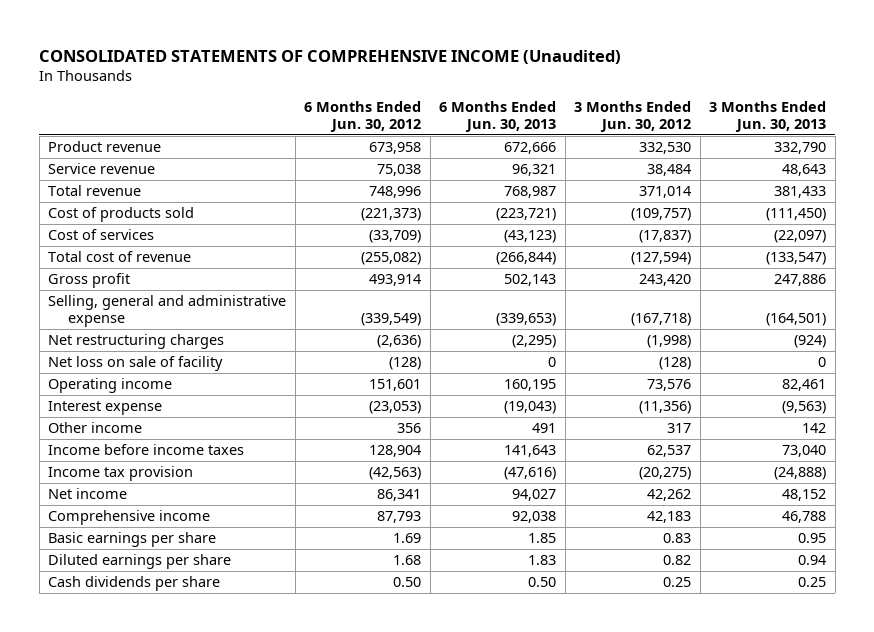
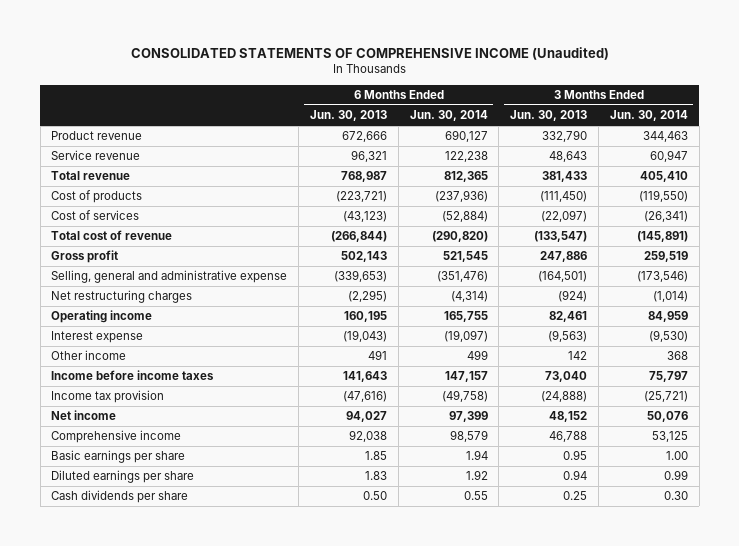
[304,100,422,132] 6 Months Ended Jun. 30, 2012 -> none
[574,100,692,132] 3 Months Ended Jun. 30, 2012 -> none
none -> [409,110,488,122] Jun. 30, 2014
none -> [609,110,688,122] Jun. 30, 2014
[48,207,195,223] Cost of products sold -> [51,190,143,204] Cost of products
[48,356,224,372] Net loss on sale of facility -> none

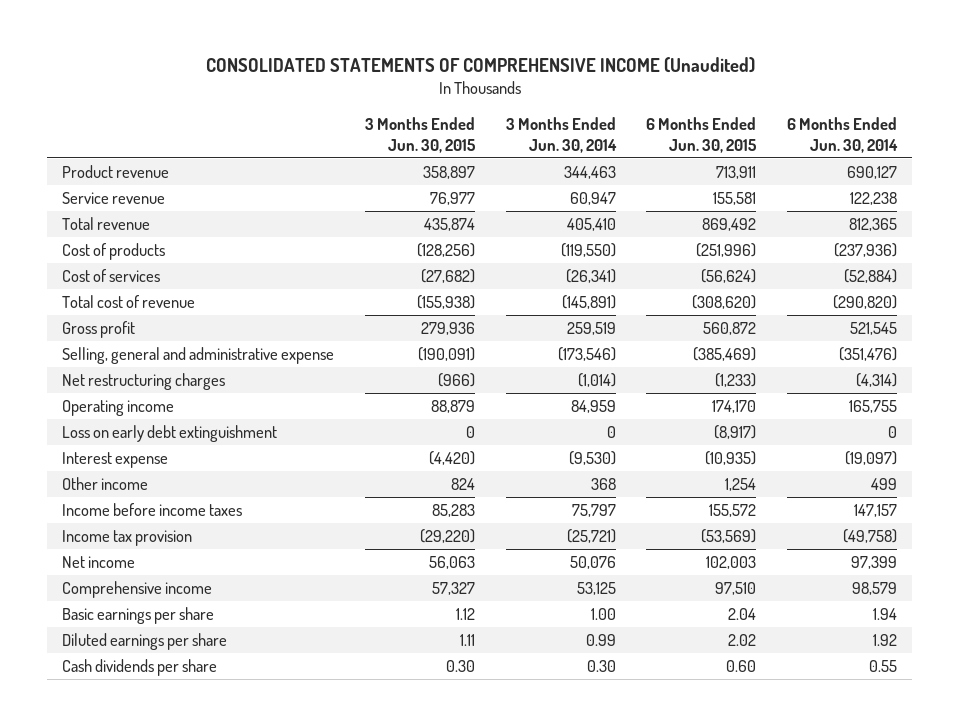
[309,110,387,122] Jun. 30, 2013 -> none
[510,110,588,122] Jun. 30, 2013 -> none
none -> [365,116,477,153] 3 Months Ended Jun. 30, 2015
none -> [646,116,758,153] 6 Months Ended Jun. 30, 2015
none -> [62,424,278,442] Loss on early debt extinguishment

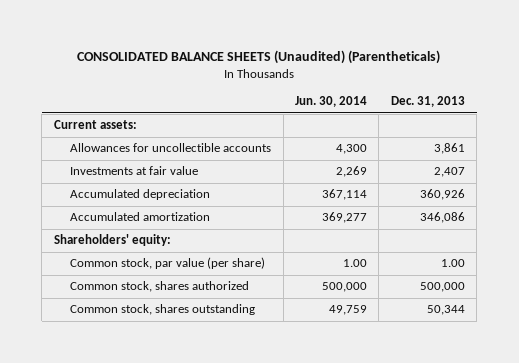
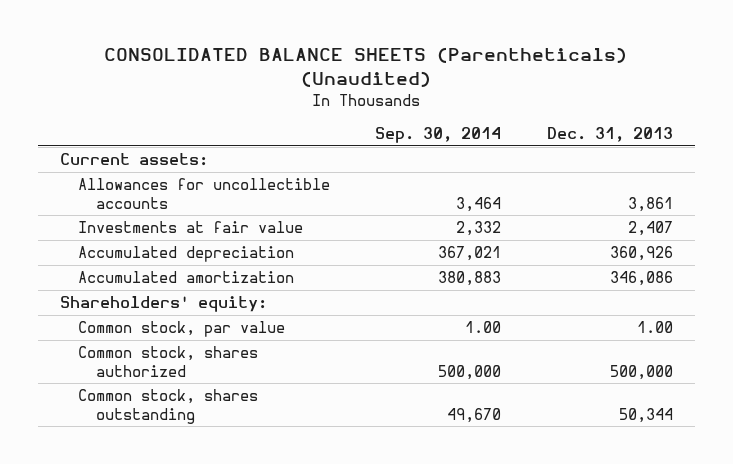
[77,49,441,64] CONSOLIDATED BALANCE SHEETS (Unaudited) (Parentheticals) -> [104,47,628,88] CONSOLIDATED BALANCE SHEETS (Parentheticals) (Unaudited)
[295,96,368,108] Jun. 30, 2014 -> none
none -> [375,126,502,143] Sep. 30, 2014
[70,257,266,270] Common stock, par value (per share) -> [78,321,286,338] Common stock, par value

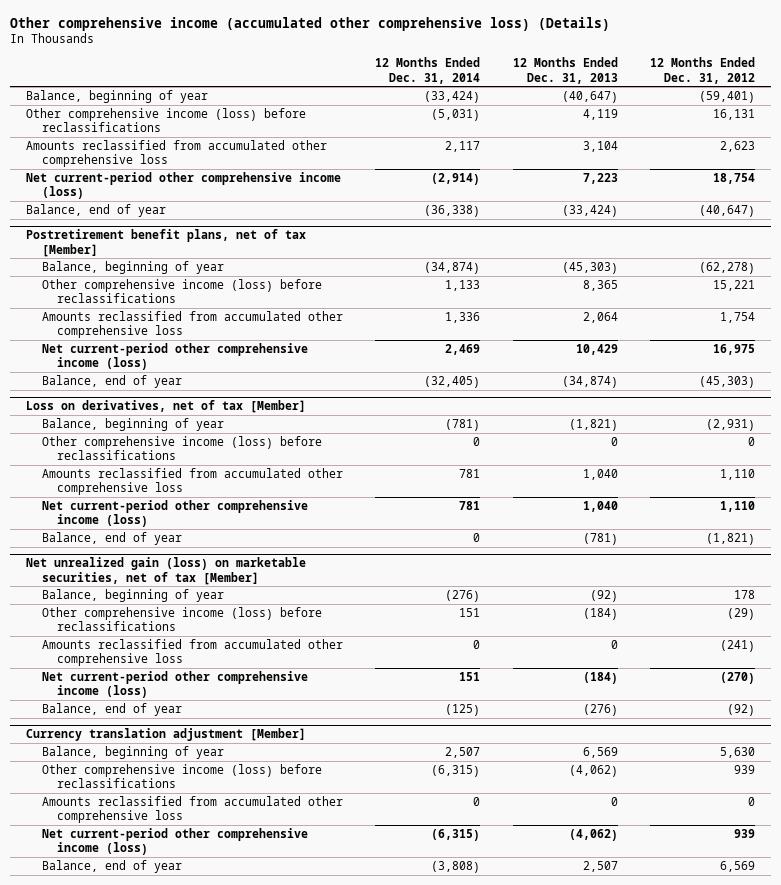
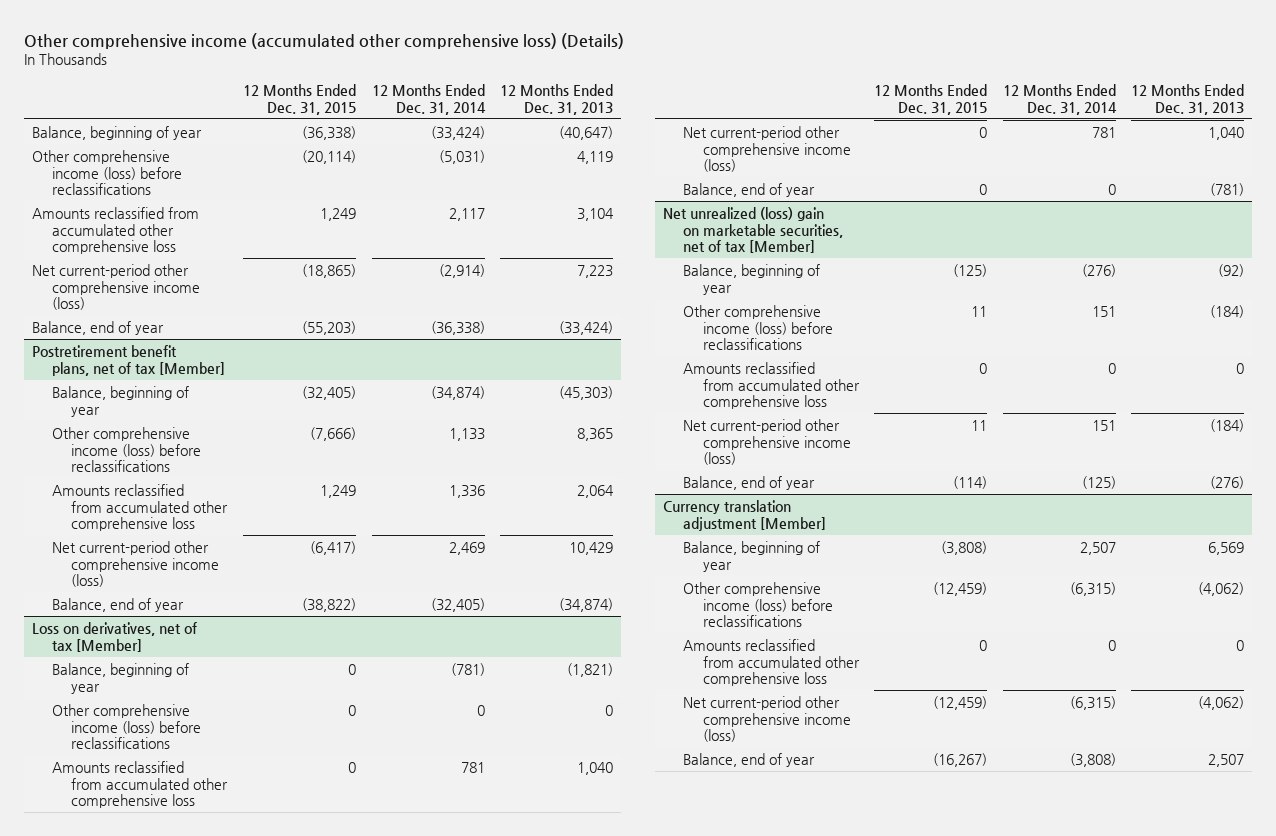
[650,57,756,84] 12 Months Ended Dec. 31, 2012 -> none
none -> [242,83,356,115] 12 Months Ended Dec. 31, 2015
[26,557,307,585] Net unrealized gain (loss) on marketable securities, net of tax [Member] -> [663,206,843,254] Net unrealized (loss) gain on marketable securities, net of tax [Member]

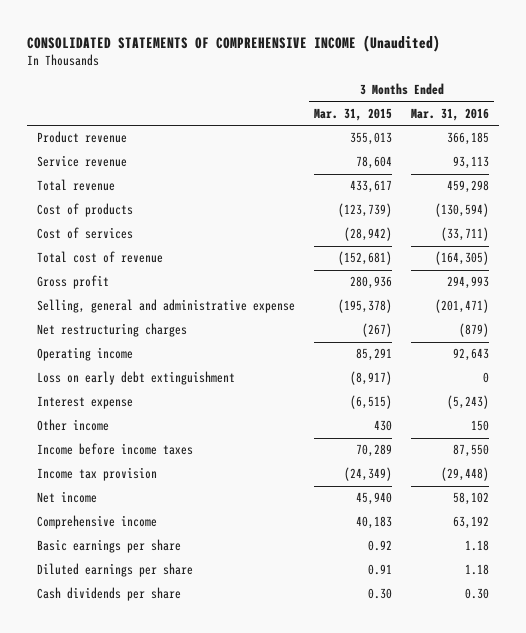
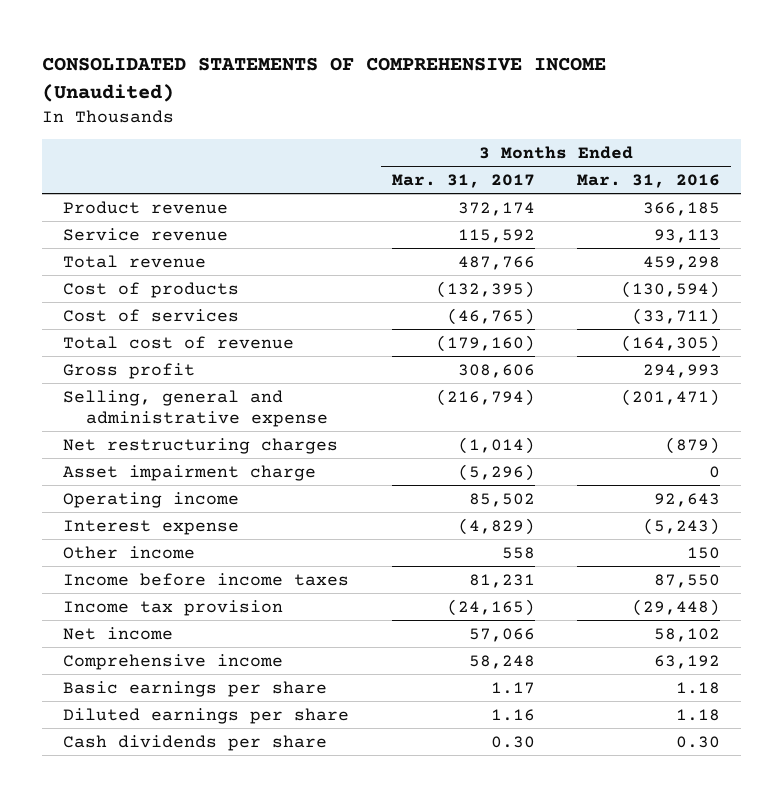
[314,108,393,122] Mar. 31, 2015 -> none
none -> [391,173,535,188] Mar. 31, 2017
none -> [63,464,317,481] Asset impairment charge
[36,371,235,386] Loss on early debt extinguishment -> none

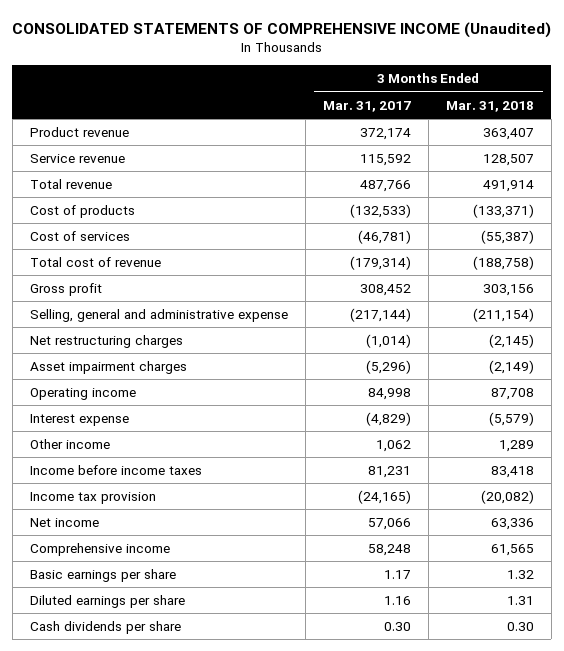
[576,173,720,188] Mar. 31, 2016 -> none
none -> [445,100,534,112] Mar. 31, 2018
[435,280,535,298] (132,395) -> [349,203,411,218] (132,533)
[446,307,535,325] (46,765) -> [357,229,411,244] (46,781)
[435,334,535,352] (179,160) -> [349,255,411,270] (179,314)
[457,363,535,378] 308,606 -> [359,283,411,296] 308,452
[435,388,535,406] (216,794) -> [349,307,411,322] (217,144)
[63,464,317,481] Asset impairment charge -> [29,360,187,374] Asset impairment charges
[468,492,535,507] 85,502 -> [367,387,411,400] 84,998
[501,546,535,559] 558 -> [375,439,411,452] 1,062

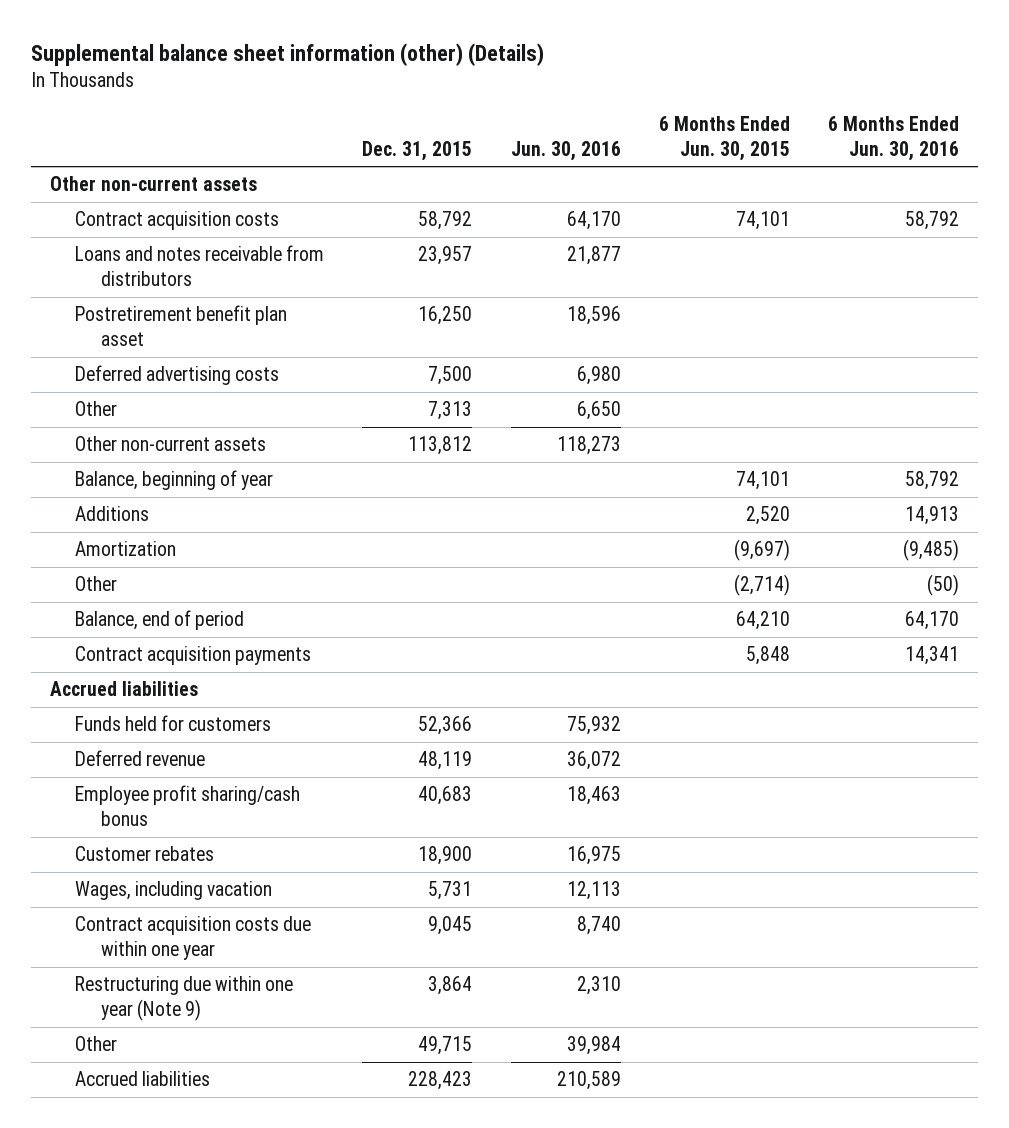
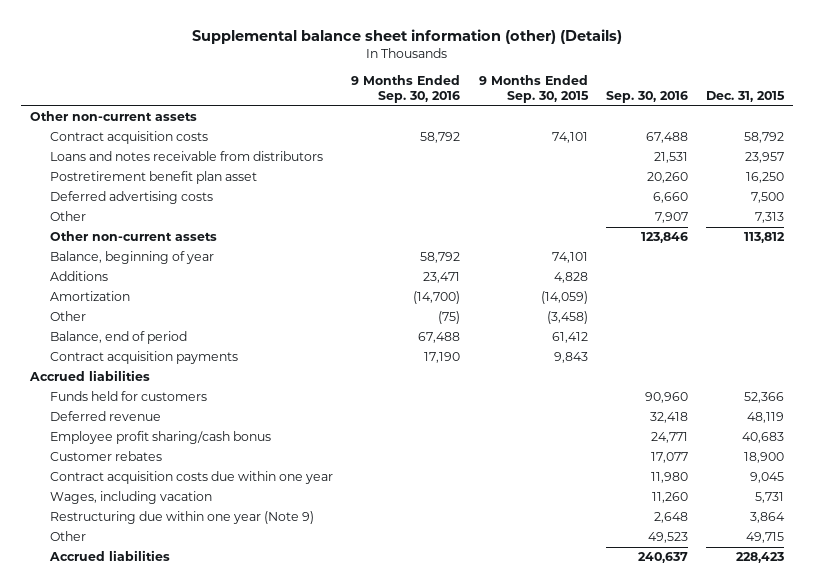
[510,140,621,161] Jun. 30, 2016 -> none
[658,115,790,161] 6 Months Ended Jun. 30, 2015 -> none
[827,115,959,161] 6 Months Ended Jun. 30, 2016 -> none
none -> [351,74,461,104] 9 Months Ended Sep. 30, 2016
none -> [478,74,589,104] 9 Months Ended Sep. 30, 2015
none -> [605,91,688,104] Sep. 30, 2016
[75,881,273,901] Wages, including vacation -> [49,491,212,505] Wages, including vacation

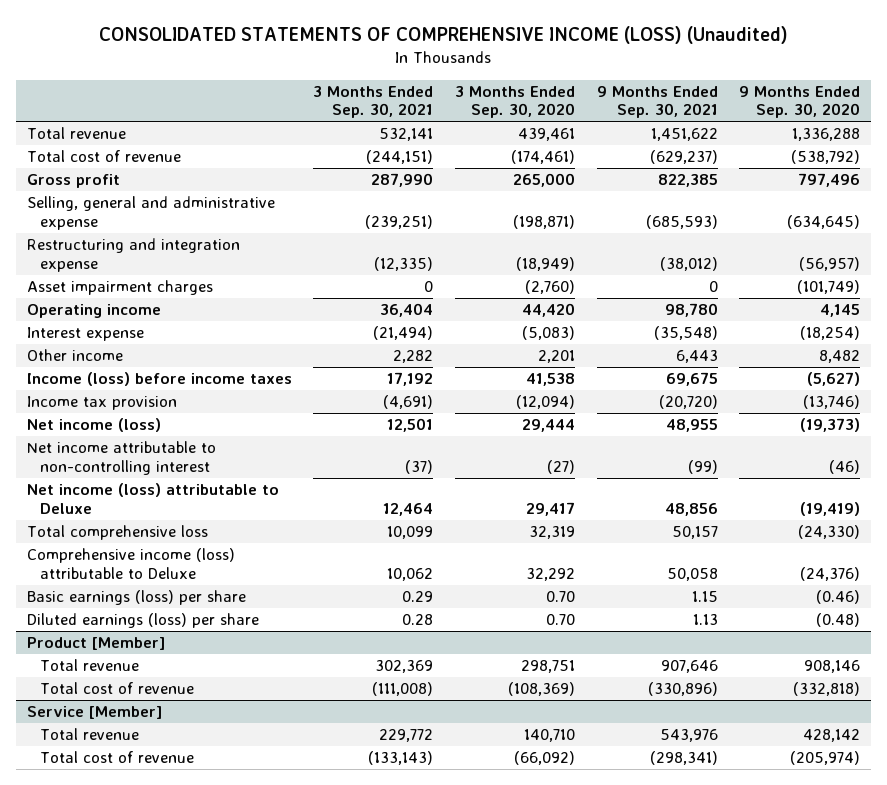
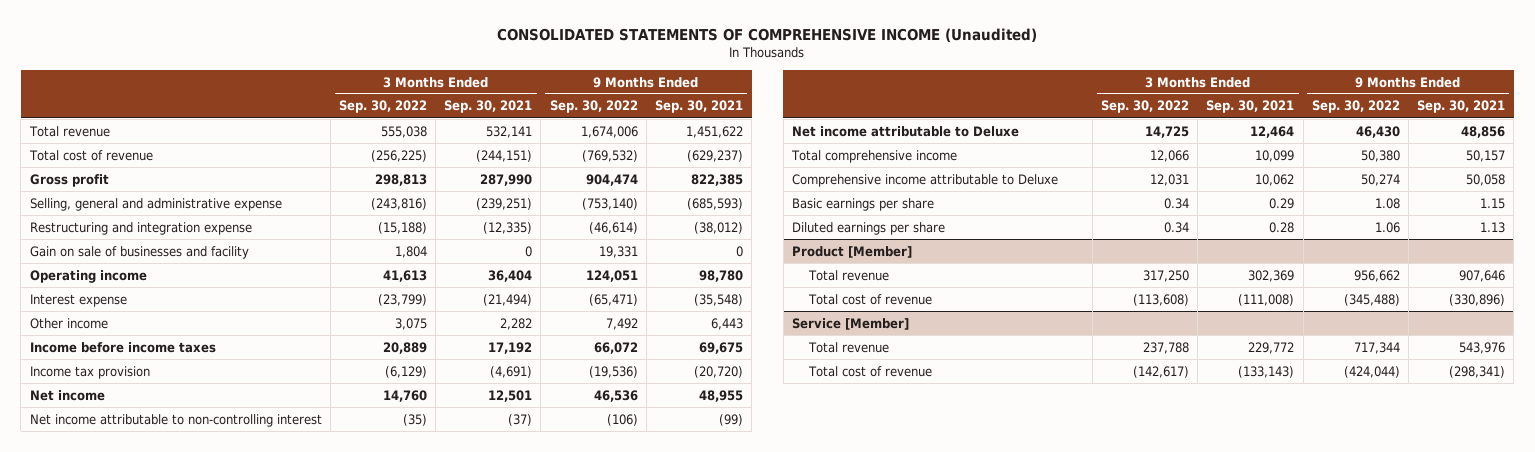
[99,26,789,45] CONSOLIDATED STATEMENTS OF COMPREHENSIVE INCOME (LOSS) (Unaudited) -> [497,28,1038,43] CONSOLIDATED STATEMENTS OF COMPREHENSIVE INCOME (Unaudited)
[454,85,575,119] 3 Months Ended Sep. 30, 2020 -> none
[739,85,861,119] 9 Months Ended Sep. 30, 2020 -> none
none -> [338,100,427,114] Sep. 30, 2022
none -> [549,100,638,114] Sep. 30, 2022
[26,279,213,295] Asset impairment charges -> none
none -> [29,245,249,259] Gain on sale of businesses and facility
[26,371,292,386] Income (loss) before income taxes -> [29,341,216,353] Income before income taxes
[26,417,161,432] Net income (loss) -> [29,389,105,401] Net income
[26,482,279,514] Net income (loss) attributable to Deluxe -> [791,125,1019,137] Net income attributable to Deluxe
[26,524,208,540] Total comprehensive loss -> [790,149,957,163] Total comprehensive income
[26,547,235,579] Comprehensive income (loss) attributable to Deluxe -> [791,173,1058,187] Comprehensive income attributable to Deluxe
[26,589,246,605] Basic earnings (loss) per share -> [791,197,934,211] Basic earnings per share
[26,612,259,628] Diluted earnings (loss) per share -> [791,221,945,235] Diluted earnings per share

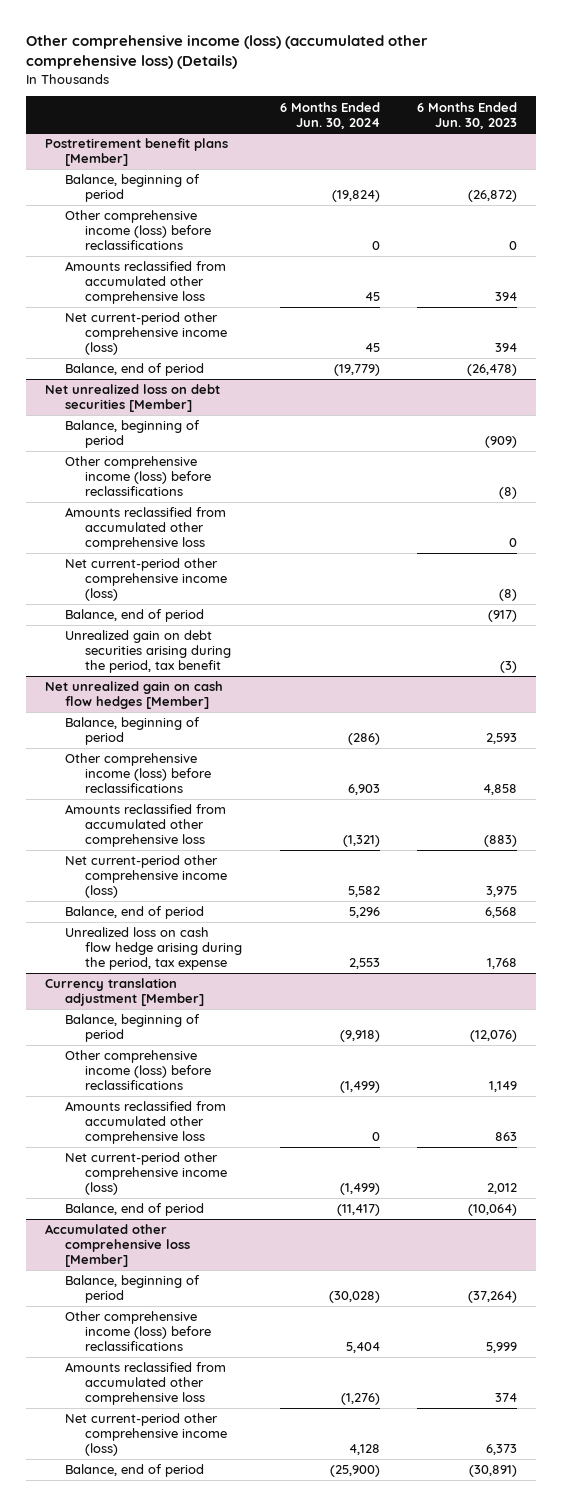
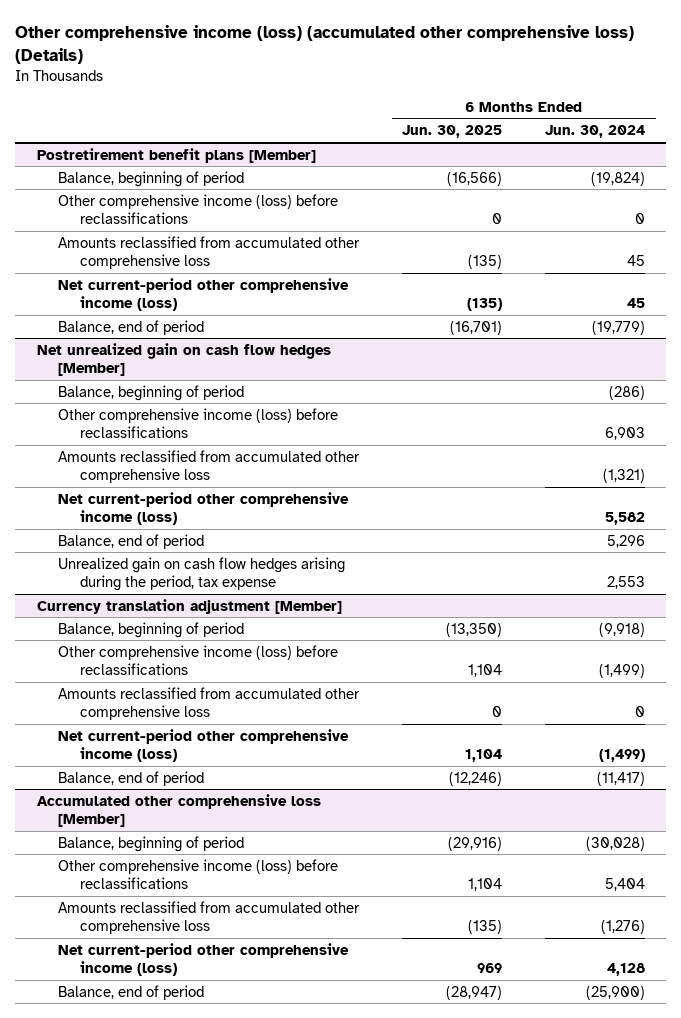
[416,101,517,129] 6 Months Ended Jun. 30, 2023 -> none
none -> [402,125,503,139] Jun. 30, 2025
[45,384,221,413] Net unrealized loss on debt securities [Member] -> none
[65,420,201,449] Balance, beginning of period -> none
[65,456,212,496] Other comprehensive income (loss) before reclassifications -> none
[65,507,227,550] Amounts reclassified from accumulated other comprehensive loss -> none
[65,558,228,601] Net current-period other comprehensive income (loss) -> none
[65,609,205,623] Balance, end of period -> none
[65,630,232,673] Unrealized gain on debt securities arising during the period, tax benefit -> none
[65,927,243,970] Unrealized loss on cash flow hedge arising during the period, tax expense -> [58,556,346,592] Unrealized gain on cash flow hedges arising during the period, tax expense

